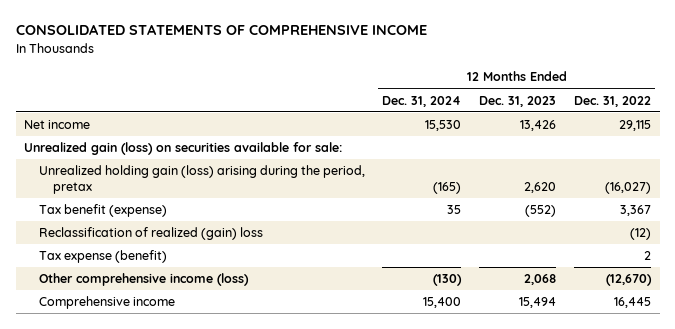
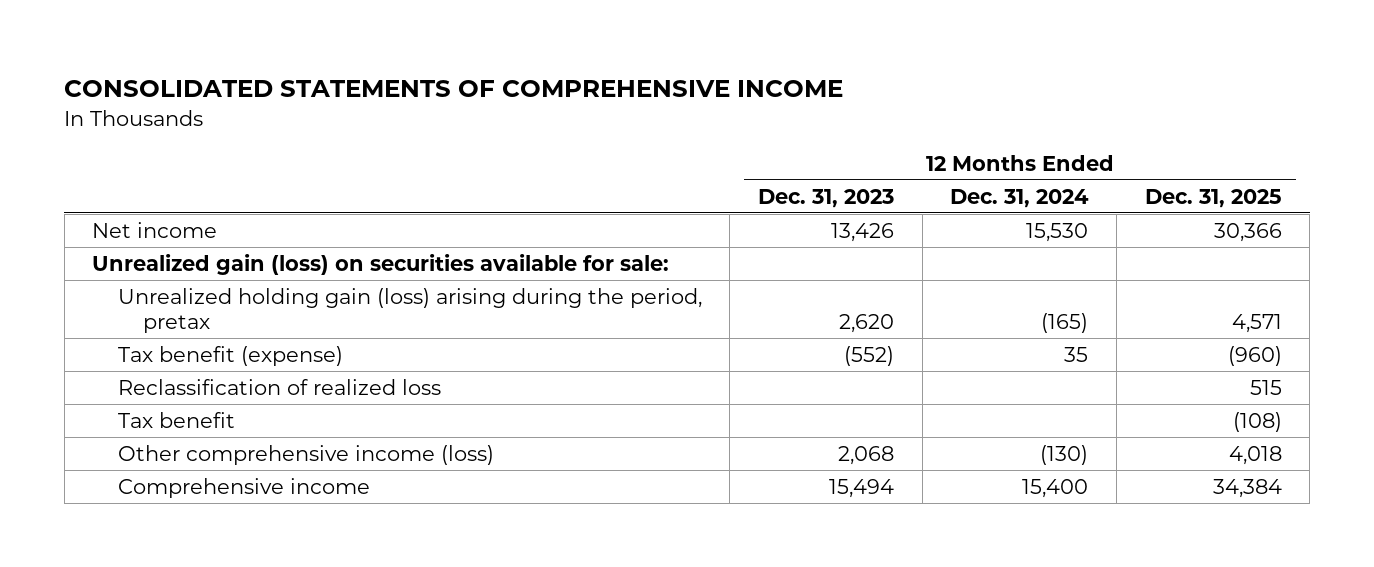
[574,95,652,107] Dec. 31, 2022 -> none
none -> [1144,188,1282,208] Dec. 31, 2025
[38,227,263,241] Reclassification of realized (gain) loss -> [117,378,441,395] Reclassification of realized loss
[38,250,167,264] Tax expense (benefit) -> [117,411,235,428] Tax benefit

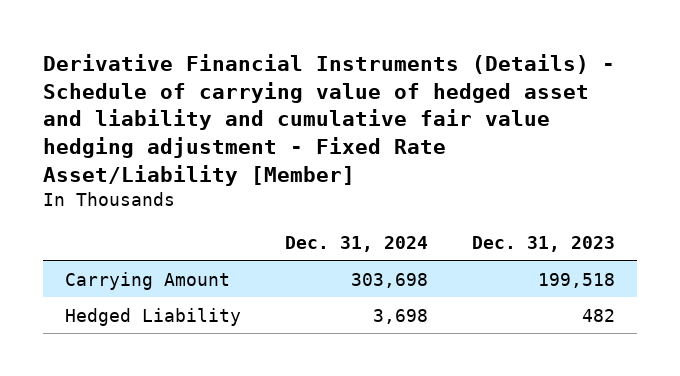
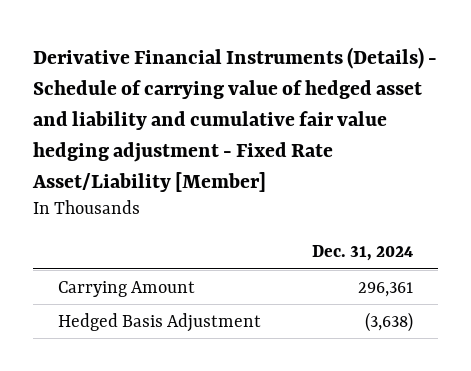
[472,235,616,252] Dec. 31, 2023 -> none
[351,272,429,288] 303,698 -> [358,281,414,297] 296,361
[64,307,241,326] Hedged Liability -> [58,312,262,332] Hedged Basis Adjustment
[373,308,429,324] 3,698 -> [365,311,414,332] (3,638)

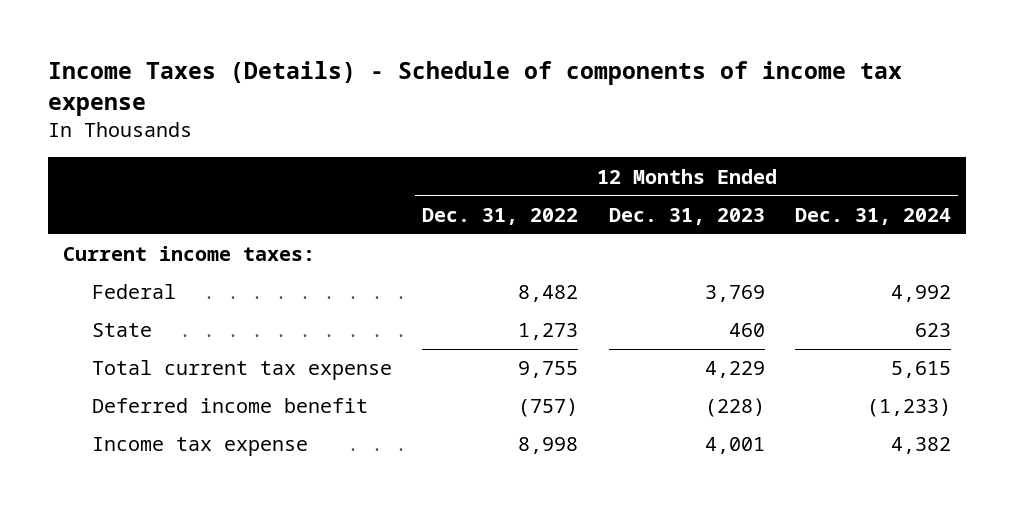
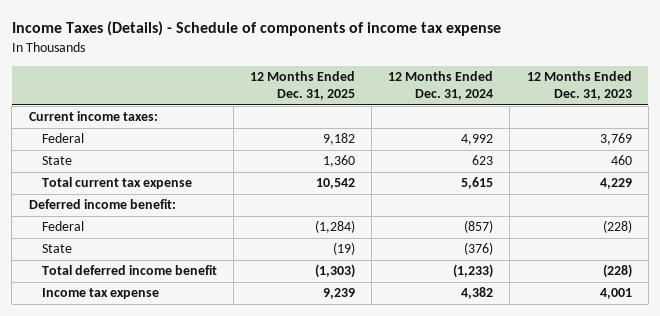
[422,207,579,225] Dec. 31, 2022 -> none
none -> [249,71,355,101] 12 Months Ended Dec. 31, 2025
none -> [28,199,176,210] Deferred income benefit:
none -> [41,221,84,232] Federal
none -> [41,244,72,254] State
[92,398,369,414] Deferred income benefit -> [41,265,217,276] Total deferred income benefit

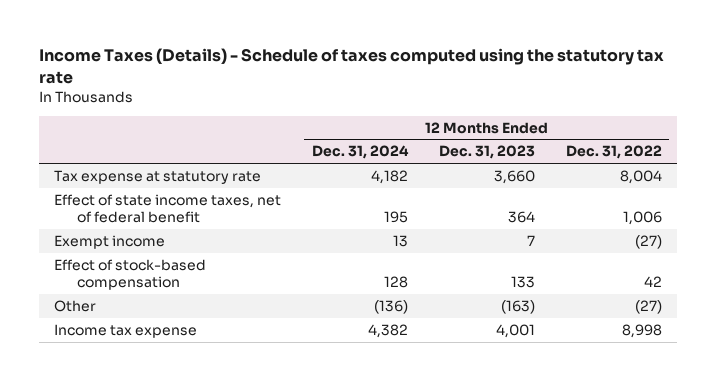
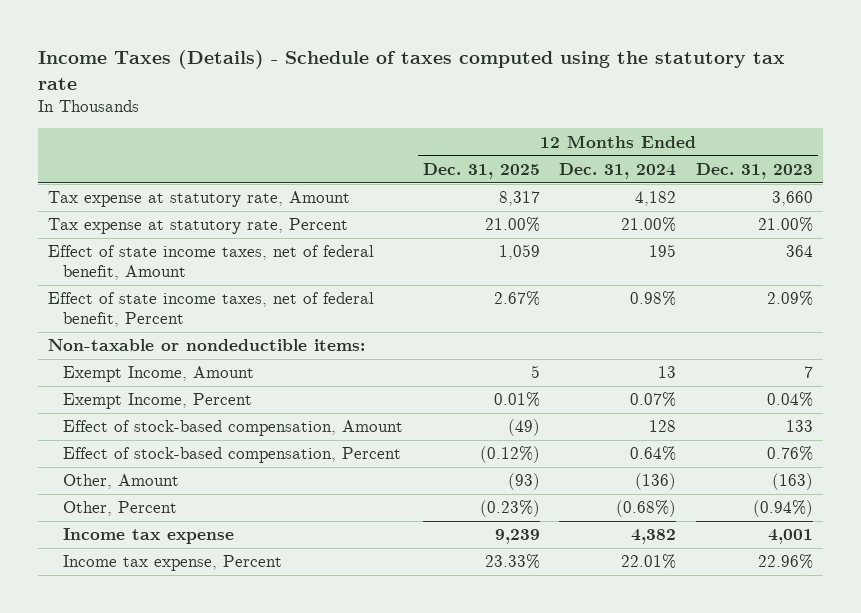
[565,145,662,160] Dec. 31, 2022 -> none
none -> [422,162,540,179] Dec. 31, 2025
[54,169,262,184] Tax expense at statutory rate -> [48,191,351,208] Tax expense at statutory rate, Amount
none -> [48,218,349,235] Tax expense at statutory rate, Percent
[54,193,282,224] Effect of state income taxes, net of federal benefit -> [48,245,375,281] Effect of state income taxes, net of federal benefit, Amount
none -> [48,292,375,328] Effect of state income taxes, net of federal benefit, Percent
none -> [48,339,366,352] Non-taxable or nondeductible items:
[54,234,166,249] Exempt income -> [62,366,254,383] Exempt Income, Amount
none -> [62,393,252,410] Exempt Income, Percent
[54,258,207,291] Effect of stock-based compensation -> [62,420,403,437] Effect of stock-based compensation, Amount
none -> [62,447,401,464] Effect of stock-based compensation, Percent
[54,299,97,312] Other -> [62,474,179,490] Other, Amount
none -> [62,501,177,517] Other, Percent
none -> [62,555,282,572] Income tax expense, Percent

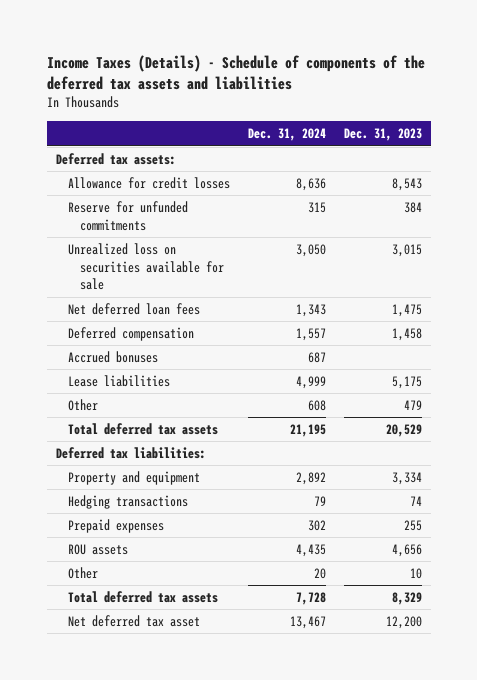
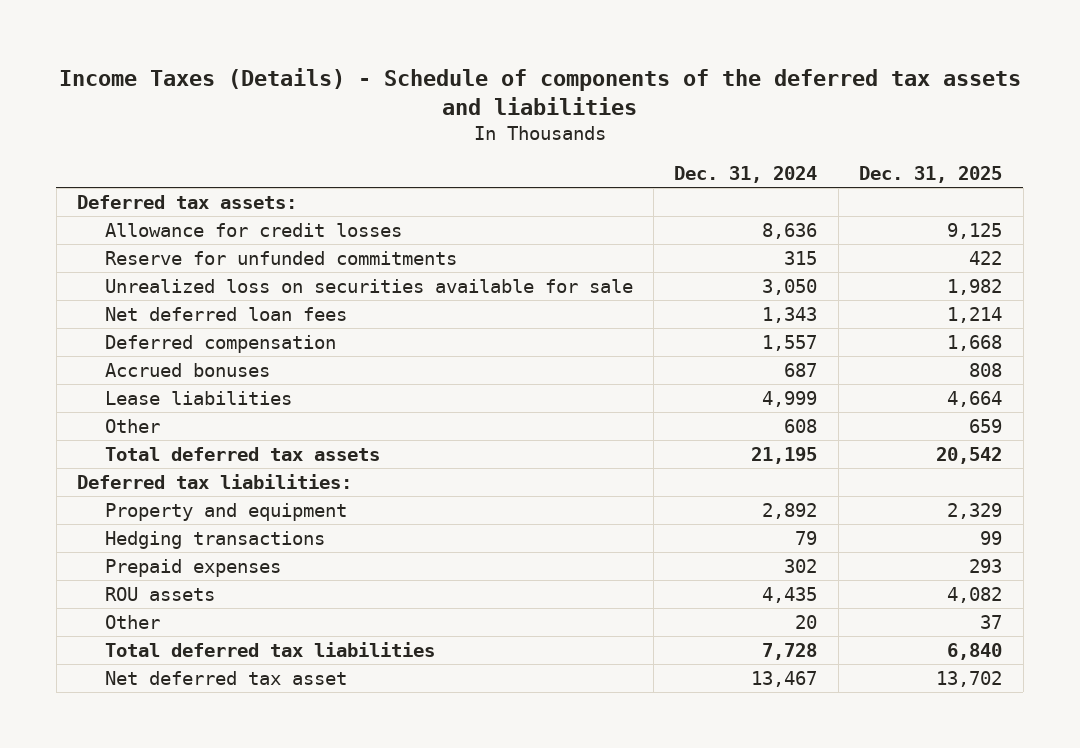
[343,128,422,142] Dec. 31, 2023 -> none
none -> [859,166,1003,184] Dec. 31, 2025
[67,590,218,603] Total deferred tax assets -> [104,641,435,657] Total deferred tax liabilities

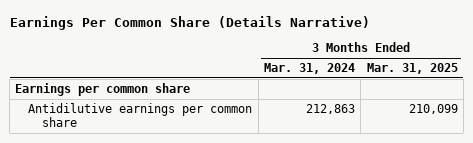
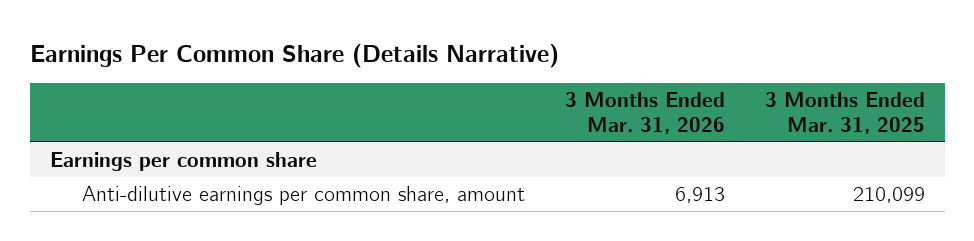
[264,63,356,75] Mar. 31, 2024 -> none
none -> [565,91,726,135] 3 Months Ended Mar. 31, 2026
[28,103,253,128] Antidilutive earnings per common share -> [82,186,526,206] Anti-dilutive earnings per common share, amount

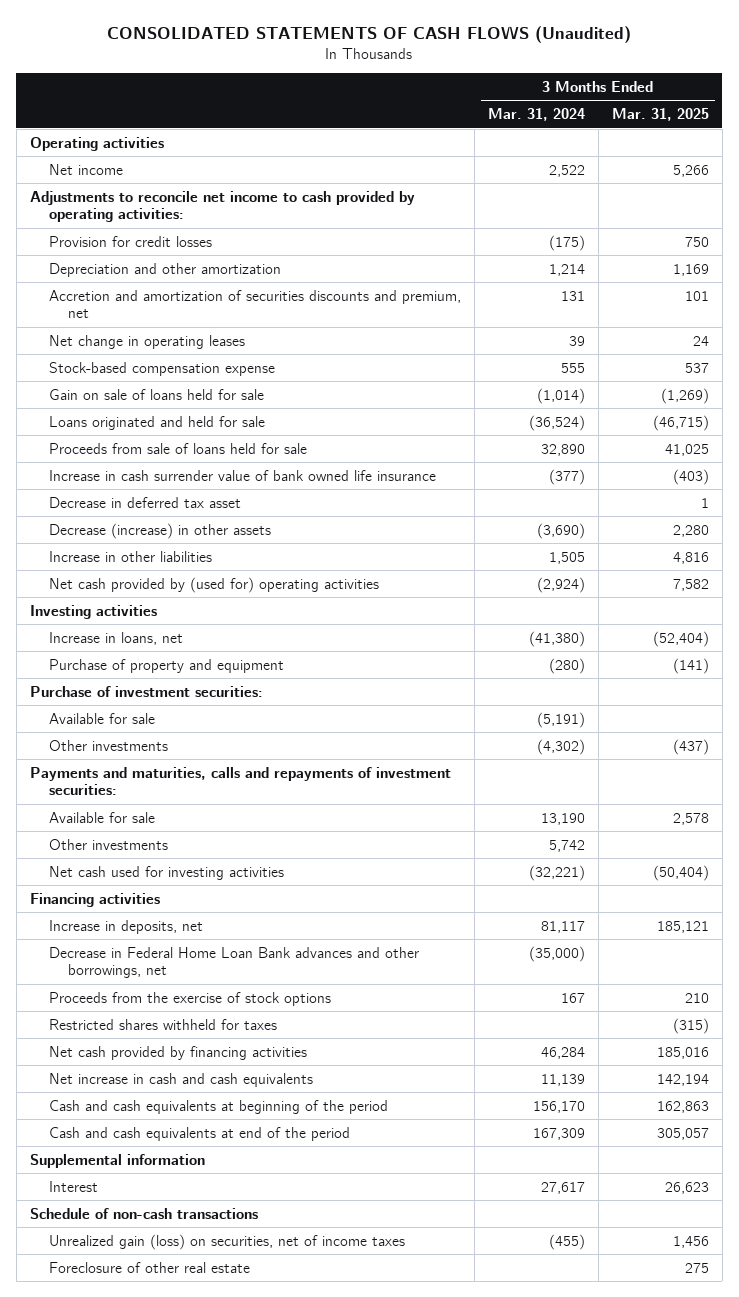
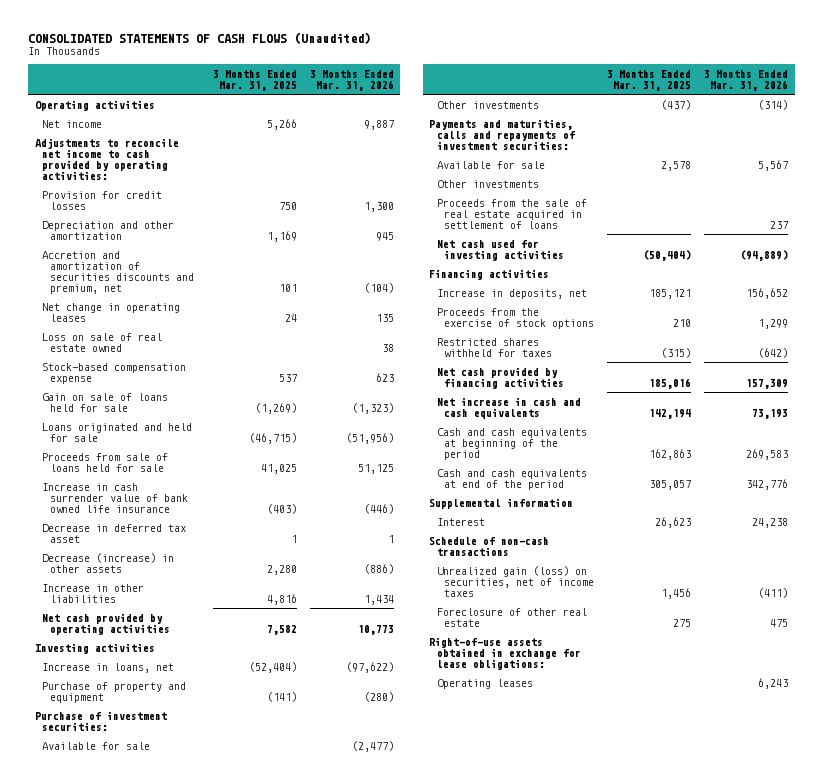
[487,107,585,121] Mar. 31, 2024 -> none
none -> [309,69,394,92] 3 Months Ended Mar. 31, 2026
none -> [42,332,163,352] Loss on sale of real estate owned
[48,576,379,593] Net cash provided by (used for) operating activities -> [42,612,170,635] Net cash provided by operating activities
none -> [436,198,587,230] Proceeds from the sale of real estate acquired in settlement of loans
[48,946,419,979] Decrease in Federal Home Loan Bank advances and other borrowings, net -> none
none -> [429,636,581,671] Right-of-use assets obtained in exchange for lease obligations:
none -> [436,678,533,689] Operating leases

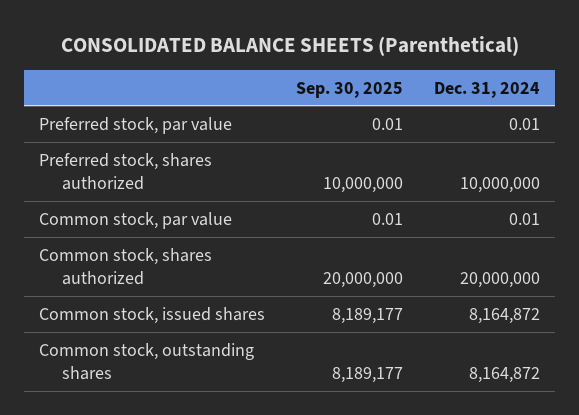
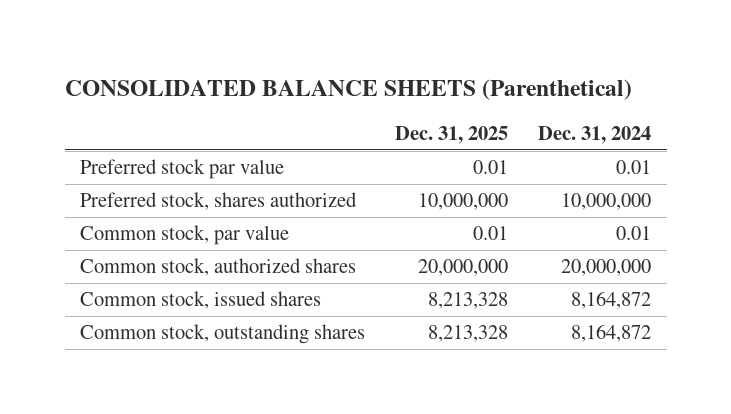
[296,81,404,98] Sep. 30, 2025 -> none
none -> [395,125,509,144] Dec. 31, 2025
[39,116,233,134] Preferred stock, par value -> [79,159,284,180] Preferred stock par value
[39,247,213,286] Common stock, shares authorized -> [79,258,356,277] Common stock, authorized shares

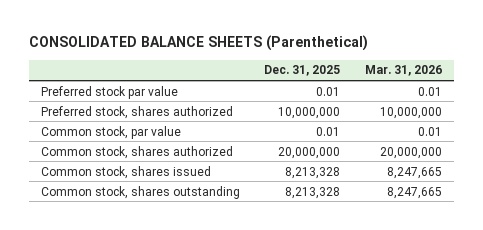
[538,125,652,144] Dec. 31, 2024 -> none
none -> [364,65,442,77] Mar. 31, 2026
[79,258,356,277] Common stock, authorized shares -> [40,145,233,159] Common stock, shares authorized
[79,291,321,310] Common stock, issued shares -> [40,165,211,179] Common stock, shares issued
[79,324,365,345] Common stock, outstanding shares -> [40,185,240,199] Common stock, shares outstanding

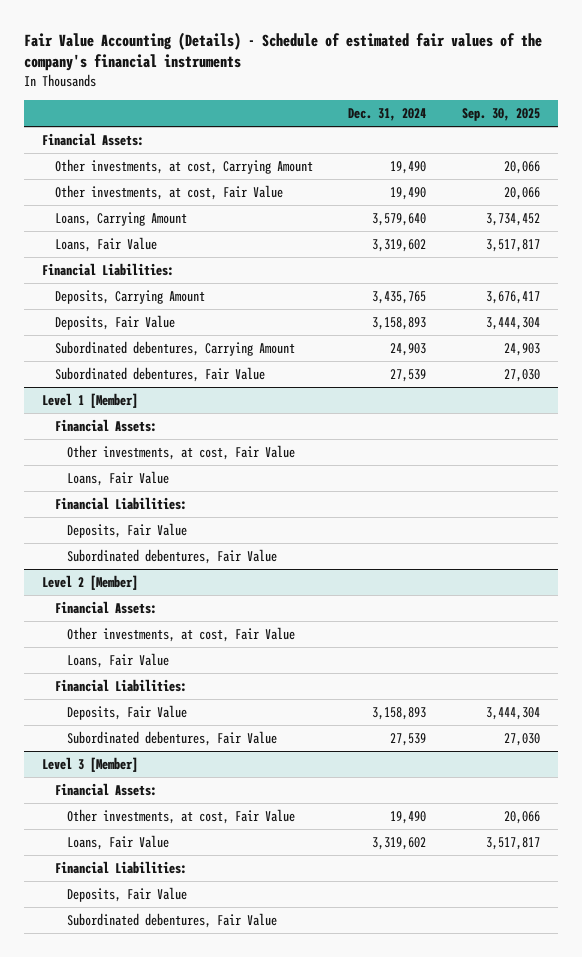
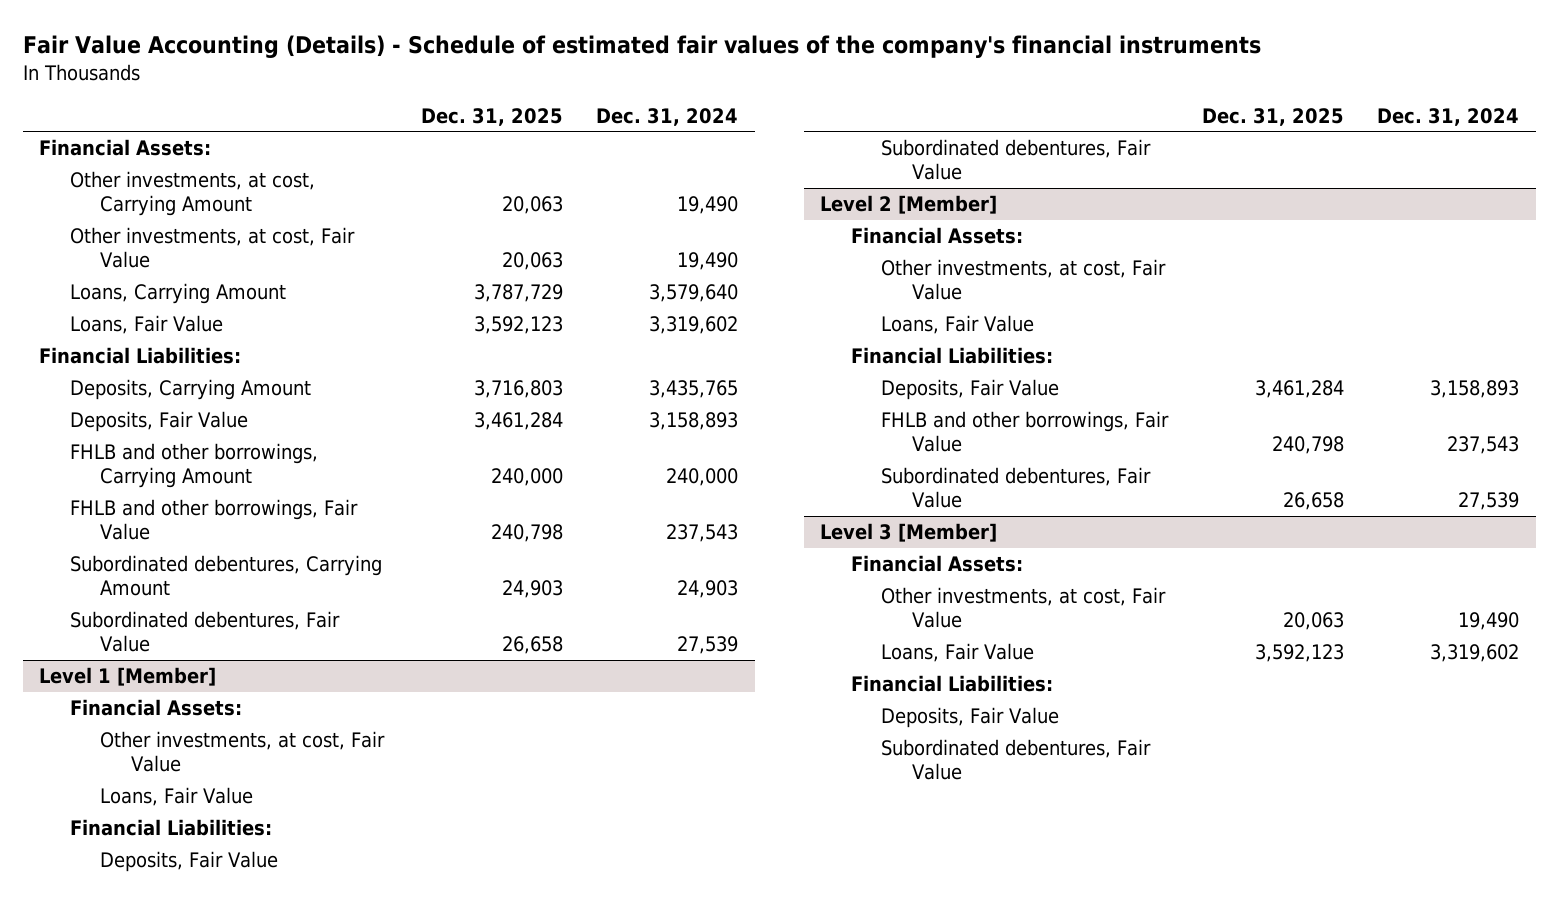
[461,107,540,121] Sep. 30, 2025 -> none
none -> [420,107,563,126] Dec. 31, 2025
none -> [69,443,318,489] FHLB and other borrowings, Carrying Amount
none -> [69,499,358,541] FHLB and other borrowings, Fair Value
none -> [881,411,1170,453] FHLB and other borrowings, Fair Value

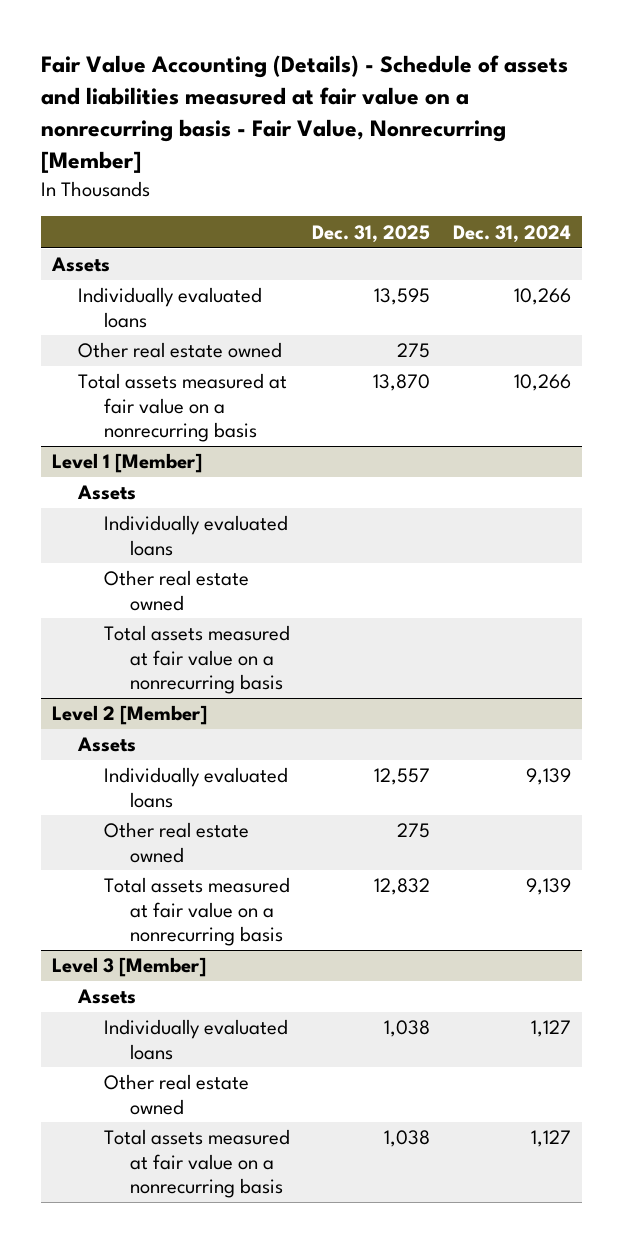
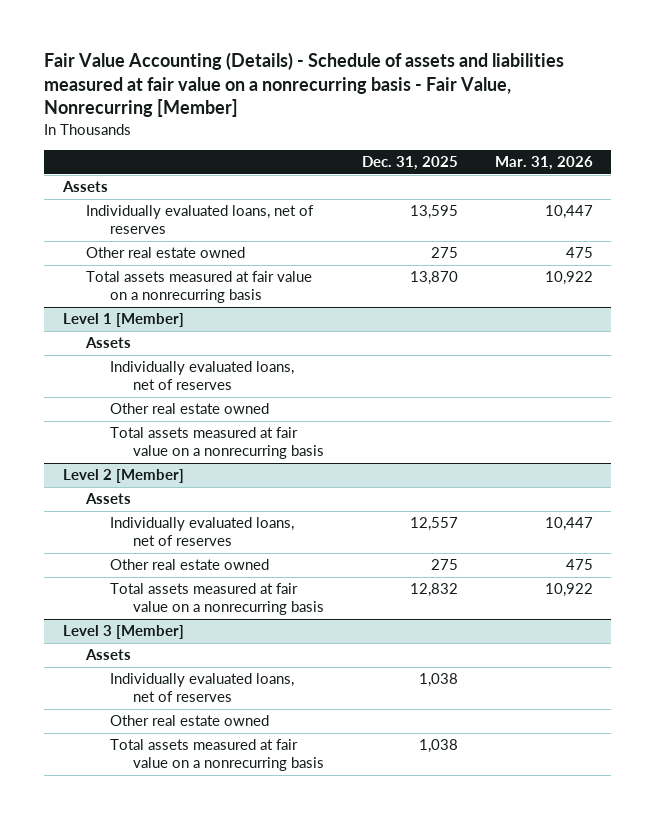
[452,224,571,243] Dec. 31, 2024 -> none
none -> [494,155,593,170] Mar. 31, 2026
[77,287,262,328] Individually evaluated loans -> [86,205,315,235] Individually evaluated loans, net of reserves
[103,515,288,556] Individually evaluated loans -> [109,361,294,391] Individually evaluated loans, net of reserves
[103,767,288,808] Individually evaluated loans -> [109,517,294,547] Individually evaluated loans, net of reserves
[103,1019,288,1060] Individually evaluated loans -> [109,673,294,703] Individually evaluated loans, net of reserves

